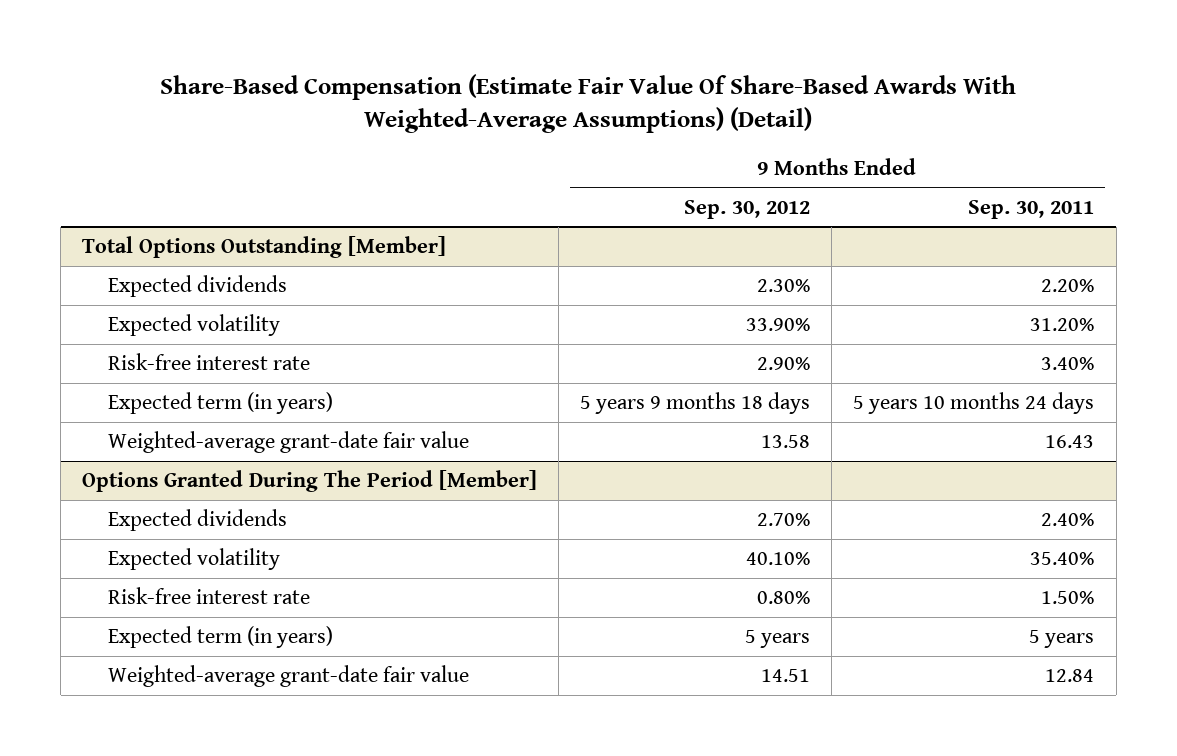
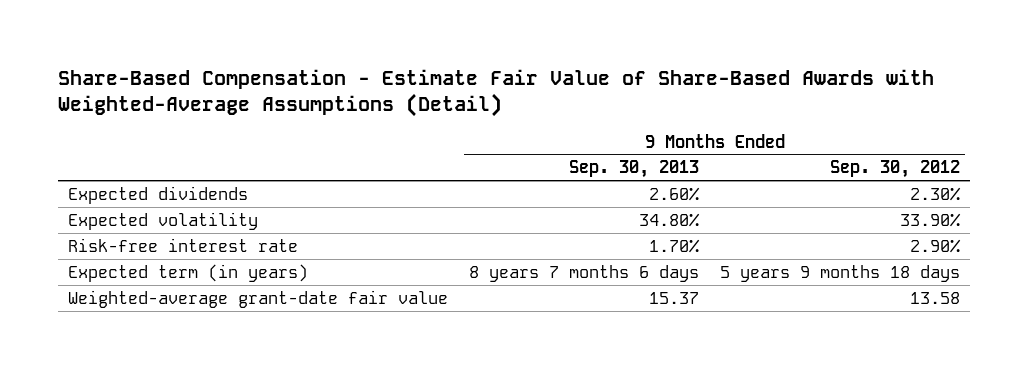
[160,74,1017,134] Share-Based Compensation (Estimate Fair Value Of Share-Based Awards With Weighted-Average Assumptions) (Detail) -> [57,68,934,118] Share-Based Compensation - Estimate Fair Value of Share-Based Awards with Weighted-Average Assumptions (Detail)
[968,199,1095,219] Sep. 30, 2011 -> none
none -> [569,160,700,179] Sep. 30, 2013
[82,236,447,259] Total Options Outstanding [Member] -> none
[82,470,538,493] Options Granted During The Period [Member] -> none
[107,509,287,532] Expected dividends -> none
[107,548,280,571] Expected volatility -> none
[107,587,310,605] Risk-free interest rate -> none
[107,626,333,649] Expected term (in years) -> none
[107,665,469,688] Weighted-average grant-date fair value -> none

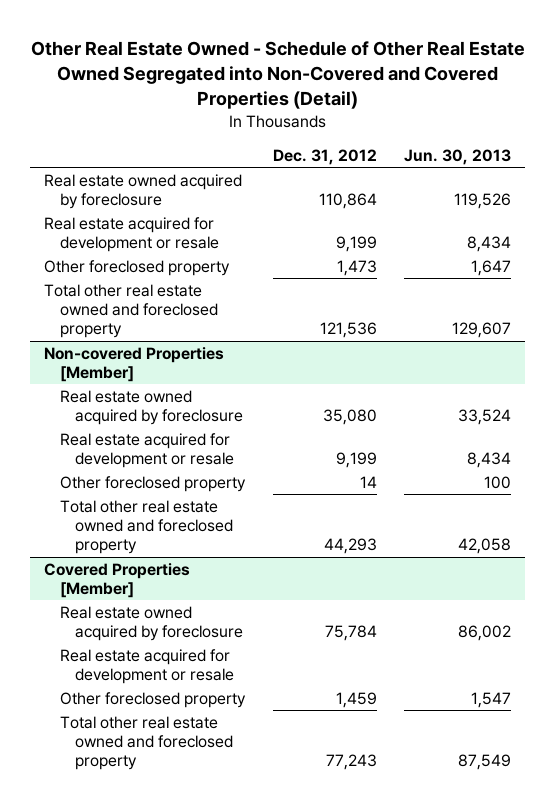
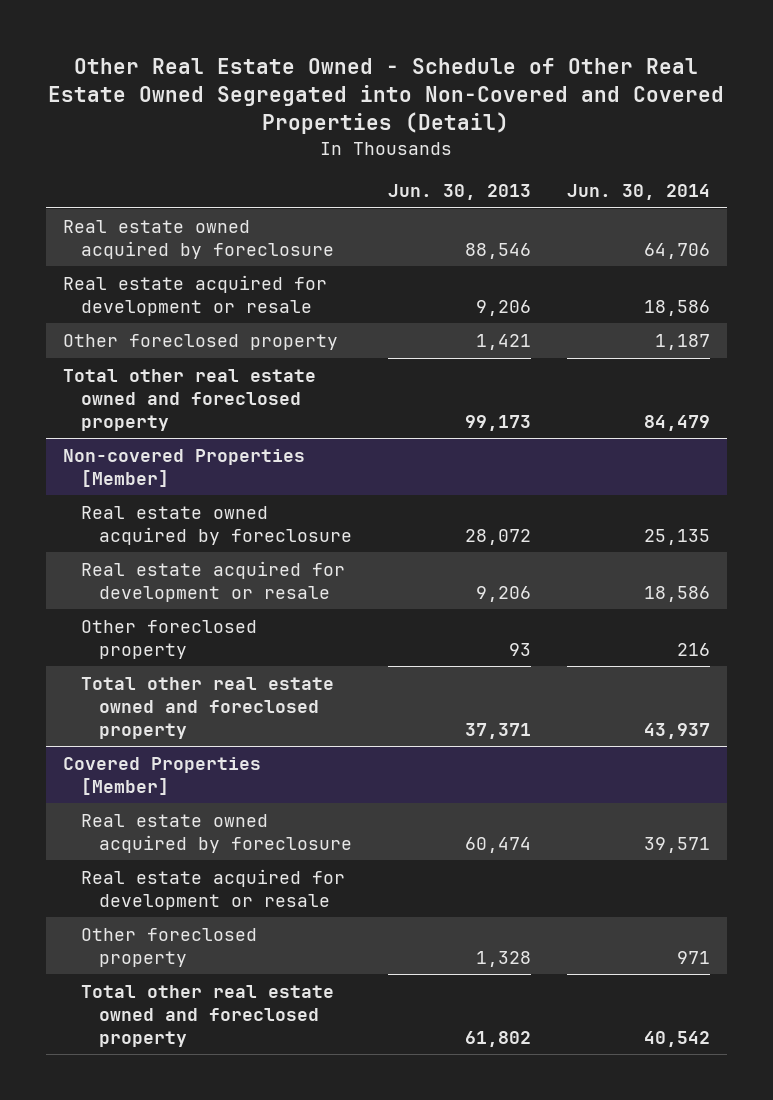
[272,148,377,165] Dec. 31, 2012 -> none
none -> [566,184,710,201] Jun. 30, 2014
[454,192,512,209] 119,526 -> [465,242,532,259] 88,546
[467,235,512,252] 8,434 -> [476,299,532,316] 9,206
[471,259,512,276] 1,647 -> [476,333,532,350] 1,421
[452,322,512,339] 129,607 -> [465,414,532,431] 99,173
[458,408,512,425] 33,524 -> [465,528,532,545] 28,072
[467,451,512,468] 8,434 -> [476,585,532,602] 9,206
[484,475,512,489] 100 -> [509,642,532,656] 93
[458,538,512,555] 42,058 -> [465,722,532,739] 37,371
[458,624,512,641] 86,002 -> [465,836,532,853] 60,474
[471,691,512,708] 1,547 -> [476,950,532,967] 1,328
[458,754,512,771] 87,549 -> [465,1030,532,1047] 61,802

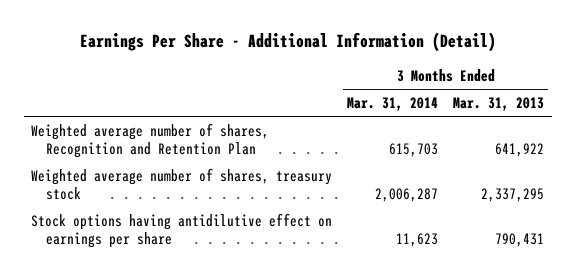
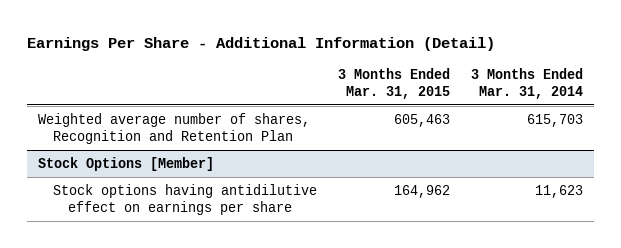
[453,97,545,112] Mar. 31, 2013 -> none
none -> [337,67,450,100] 3 Months Ended Mar. 31, 2015
[31,167,333,200] Weighted average number of shares, treasury stock -> none
none -> [37,156,214,171] Stock Options [Member]

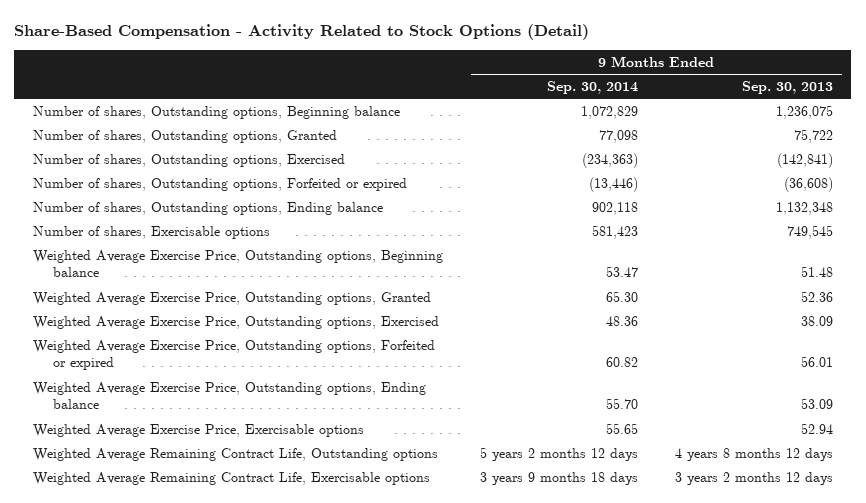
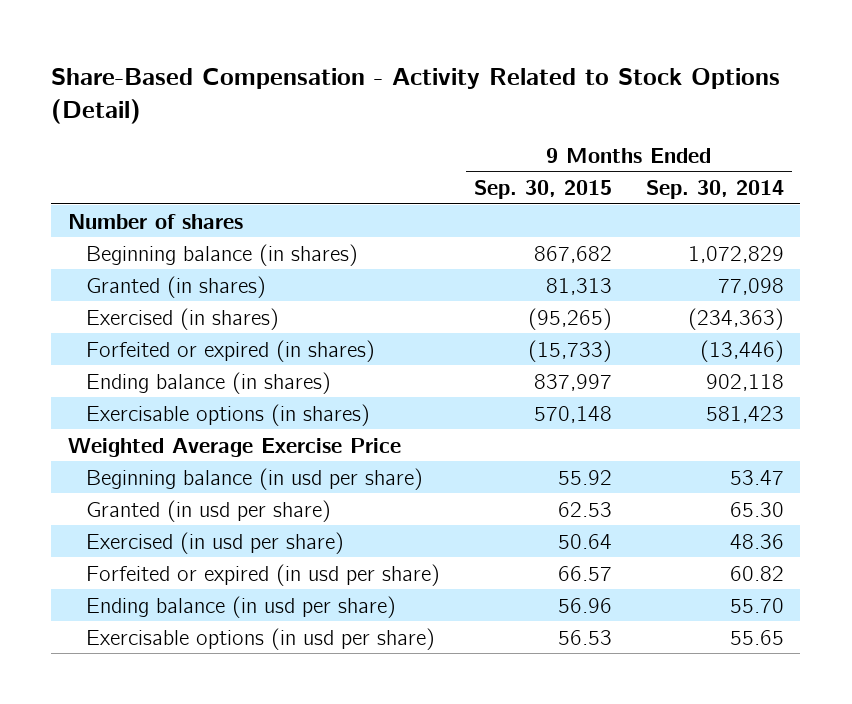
[741,80,833,94] Sep. 30, 2013 -> none
none -> [473,180,612,200] Sep. 30, 2015
[32,447,438,461] Weighted Average Remaining Contract Life, Outstanding options -> none
[32,471,430,485] Weighted Average Remaining Contract Life, Exercisable options -> none
none -> [67,213,243,229] Number of shares
[32,105,400,119] Number of shares, Outstanding options, Beginning balance -> [86,243,359,266] Beginning balance (in shares)
[32,129,337,143] Number of shares, Outstanding options, Granted -> [86,275,267,298] Granted (in shares)
[32,153,345,167] Number of shares, Outstanding options, Exercised -> [86,307,280,330] Exercised (in shares)
[32,177,407,191] Number of shares, Outstanding options, Forfeited or expired -> [86,339,376,362] Forfeited or expired (in shares)
[32,201,383,215] Number of shares, Outstanding options, Ending balance -> [86,371,332,394] Ending balance (in shares)
[32,225,270,239] Number of shares, Exercisable options -> [86,403,371,426] Exercisable options (in shares)
none -> [67,437,401,457] Weighted Average Exercise Price
[32,249,443,278] Weighted Average Exercise Price, Outstanding options, Beginning balance -> [86,467,424,490] Beginning balance (in usd per share)
[32,291,431,305] Weighted Average Exercise Price, Outstanding options, Granted -> [86,499,332,522] Granted (in usd per share)
[32,315,439,329] Weighted Average Exercise Price, Outstanding options, Exercised -> [86,531,345,554] Exercised (in usd per share)
[32,339,435,371] Weighted Average Exercise Price, Outstanding options, Forfeited or expired -> [86,563,441,586] Forfeited or expired (in usd per share)
[32,381,426,410] Weighted Average Exercise Price, Outstanding options, Ending balance -> [86,595,397,618] Ending balance (in usd per share)
[32,423,364,437] Weighted Average Exercise Price, Exercisable options -> [86,627,436,650] Exercisable options (in usd per share)

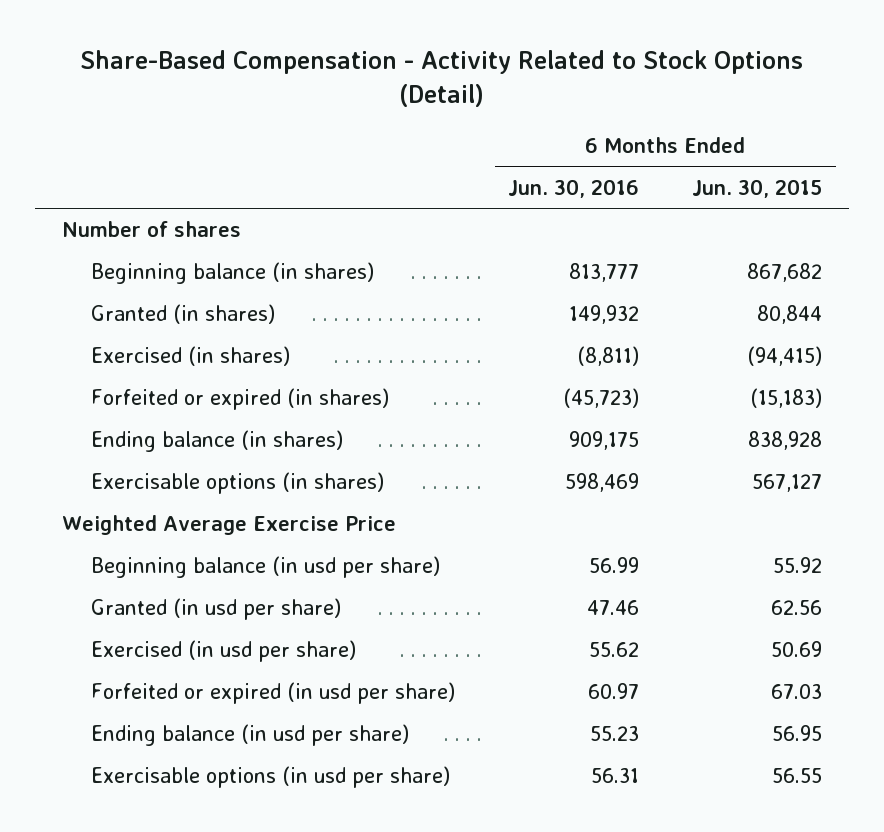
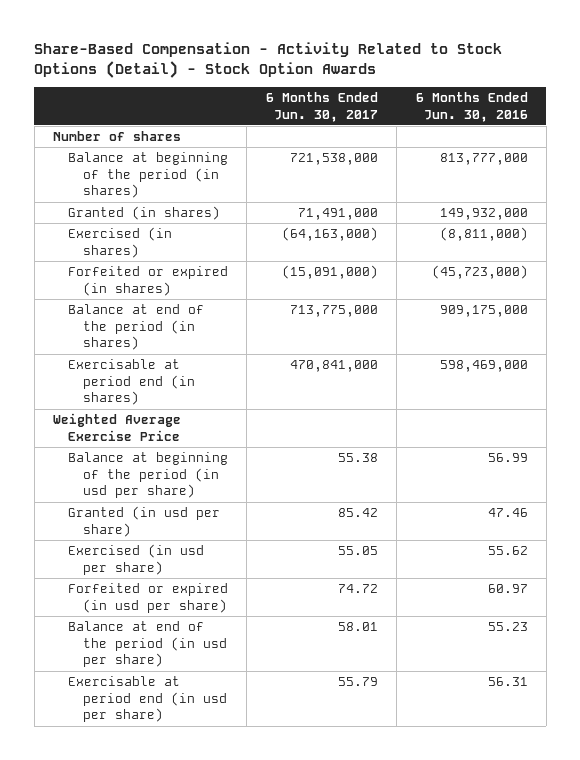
[80,49,804,107] Share-Based Compensation - Activity Related to Stock Options (Detail) -> [34,41,503,78] Share-Based Compensation - Activity Related to Stock Options (Detail) - Stock Option Awards
[692,178,823,198] Jun. 30, 2015 -> none
none -> [265,91,378,122] 6 Months Ended Jun. 30, 2017
[91,262,375,285] Beginning balance (in shares) -> [68,152,229,199] Balance at beginning of the period (in shares)
[569,263,640,283] 813,777 -> [439,153,528,166] 813,777,000
[569,305,640,325] 149,932 -> [439,208,528,221] 149,932,000
[577,346,640,367] (8,811) -> [439,227,528,242] (8,811,000)
[563,388,640,409] (45,723) -> [431,265,528,280] (45,723,000)
[91,430,344,453] Ending balance (in shares) -> [68,304,205,351] Balance at end of the period (in shares)
[569,431,640,451] 909,175 -> [439,305,528,318] 909,175,000
[91,472,385,495] Exercisable options (in shares) -> [68,359,196,406] Exercisable at period end (in shares)
[565,473,640,493] 598,469 -> [439,360,528,373] 598,469,000
[91,556,441,579] Beginning balance (in usd per share) -> [68,452,229,499] Balance at beginning of the period (in usd per share)
[91,724,410,747] Ending balance (in usd per share) -> [68,621,228,668] Balance at end of the period (in usd per share)
[91,766,451,789] Exercisable options (in usd per share) -> [68,676,228,723] Exercisable at period end (in usd per share)

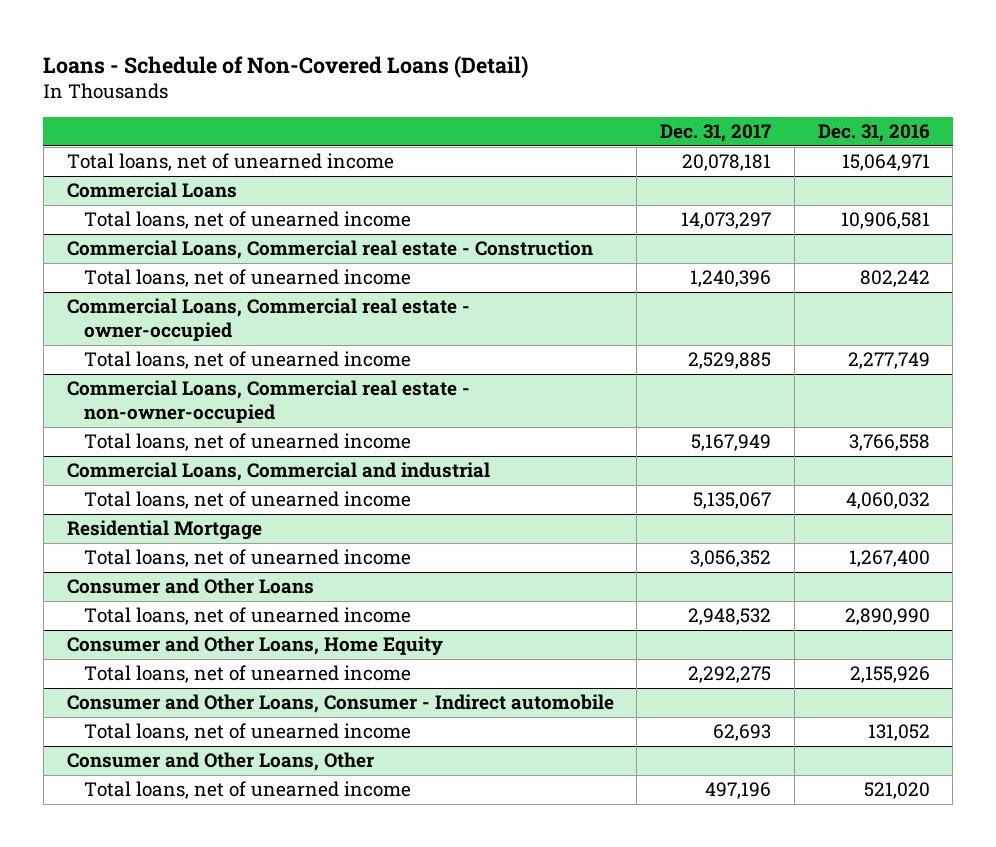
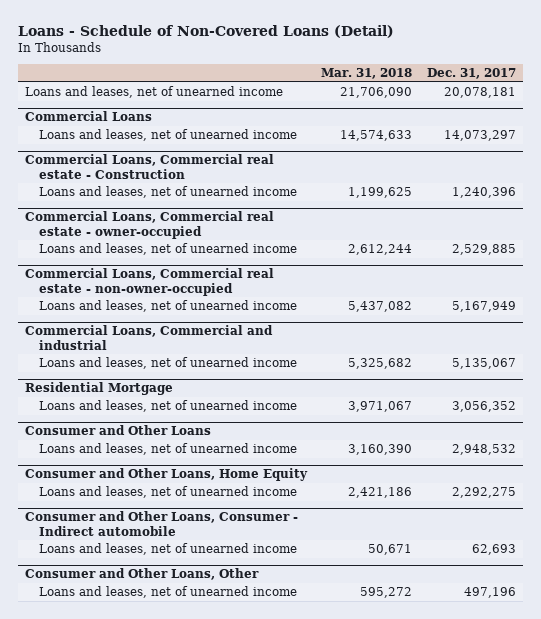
[817,124,930,143] Dec. 31, 2016 -> none
none -> [321,68,413,80] Mar. 31, 2018
[66,153,394,172] Total loans, net of unearned income -> [24,86,283,99] Loans and leases, net of unearned income
[84,211,412,230] Total loans, net of unearned income -> [38,129,297,142] Loans and leases, net of unearned income
[84,269,412,288] Total loans, net of unearned income -> [38,186,297,199] Loans and leases, net of unearned income
[84,351,412,370] Total loans, net of unearned income -> [38,243,297,256] Loans and leases, net of unearned income
[84,433,412,452] Total loans, net of unearned income -> [38,300,297,313] Loans and leases, net of unearned income
[84,491,412,510] Total loans, net of unearned income -> [38,357,297,370] Loans and leases, net of unearned income
[84,549,412,568] Total loans, net of unearned income -> [38,400,297,413] Loans and leases, net of unearned income
[84,607,412,626] Total loans, net of unearned income -> [38,443,297,456] Loans and leases, net of unearned income
[84,665,412,684] Total loans, net of unearned income -> [38,486,297,499] Loans and leases, net of unearned income
[84,723,412,742] Total loans, net of unearned income -> [38,543,297,556] Loans and leases, net of unearned income
[84,781,412,800] Total loans, net of unearned income -> [38,586,297,599] Loans and leases, net of unearned income

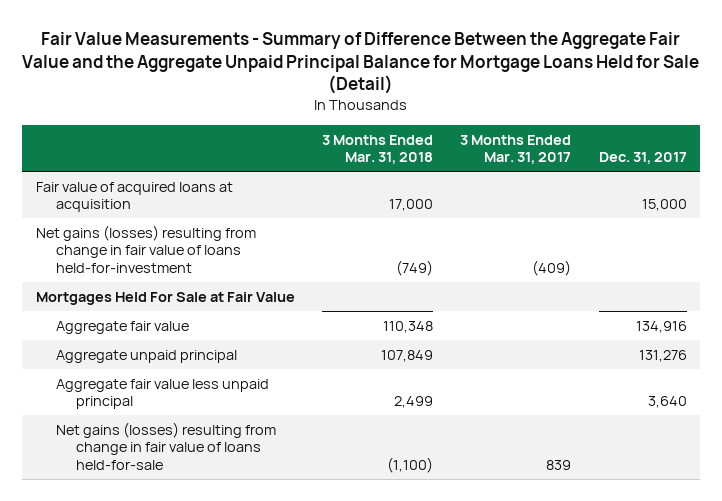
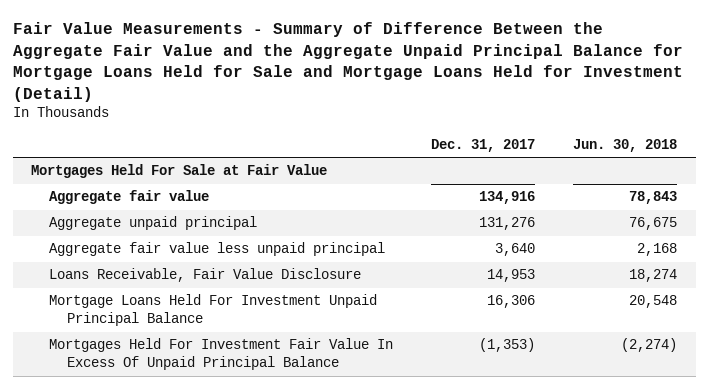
[22,31,700,95] Fair Value Measurements - Summary of Difference Between the Aggregate Fair Value and the Aggregate Unpaid Principal Balance for Mortgage Loans Held for Sale (Detail) -> [12,22,683,102] Fair Value Measurements - Summary of Difference Between the Aggregate Fair Value and the Aggregate Unpaid Principal Balance for Mortgage Loans Held for Sale and Mortgage Loans Held for Investment (Detail)
[321,134,433,165] 3 Months Ended Mar. 31, 2018 -> none
[460,134,572,165] 3 Months Ended Mar. 31, 2017 -> none
none -> [572,138,677,152] Jun. 30, 2018
[35,181,233,213] Fair value of acquired loans at acquisition -> none
[35,224,256,273] Net gains (losses) resulting from change in fair value of loans held-for-investment -> none
[55,421,276,470] Net gains (losses) resulting from change in fair value of loans held-for-sale -> none
none -> [49,268,362,283] Loans Receivable, Fair Value Disclosure
none -> [49,294,378,327] Mortgage Loans Held For Investment Unpaid Principal Balance
none -> [49,338,394,371] Mortgages Held For Investment Fair Value In Excess Of Unpaid Principal Balance

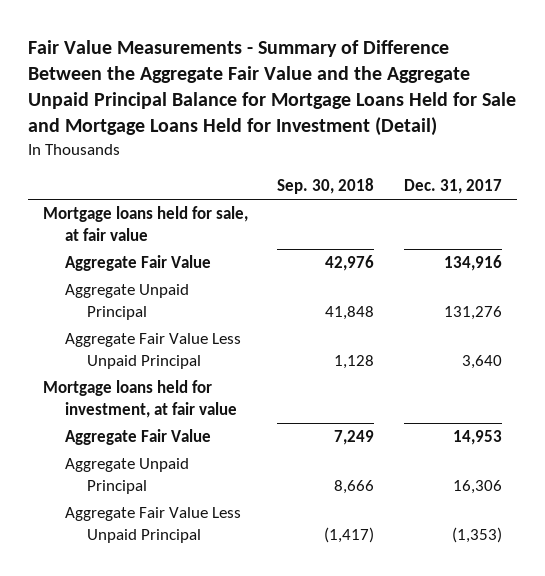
[572,138,677,152] Jun. 30, 2018 -> none
none -> [277,178,375,195] Sep. 30, 2018
[31,164,328,179] Mortgages Held For Sale at Fair Value -> [42,206,248,241] Mortgage loans held for sale, at fair value
[49,190,210,205] Aggregate fair value -> [65,255,212,272] Aggregate Fair Value
[49,216,258,231] Aggregate unpaid principal -> [65,284,190,320] Aggregate Unpaid Principal
[49,242,386,257] Aggregate fair value less unpaid principal -> [65,333,242,369] Aggregate Fair Value Less Unpaid Principal
none -> [42,380,238,418] Mortgage loans held for investment, at fair value
[49,268,362,283] Loans Receivable, Fair Value Disclosure -> [65,429,212,446] Aggregate Fair Value
[49,294,378,327] Mortgage Loans Held For Investment Unpaid Principal Balance -> [65,458,190,494] Aggregate Unpaid Principal
[49,338,394,371] Mortgages Held For Investment Fair Value In Excess Of Unpaid Principal Balance -> [65,507,242,543] Aggregate Fair Value Less Unpaid Principal

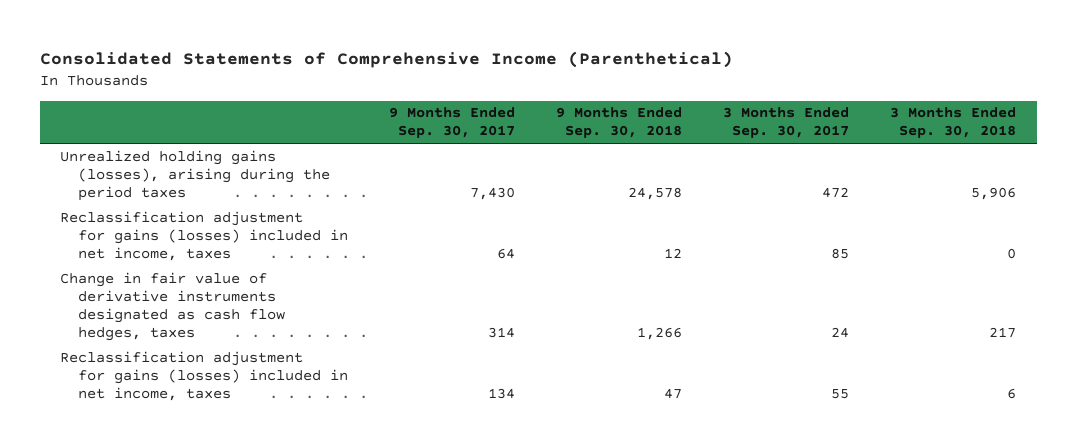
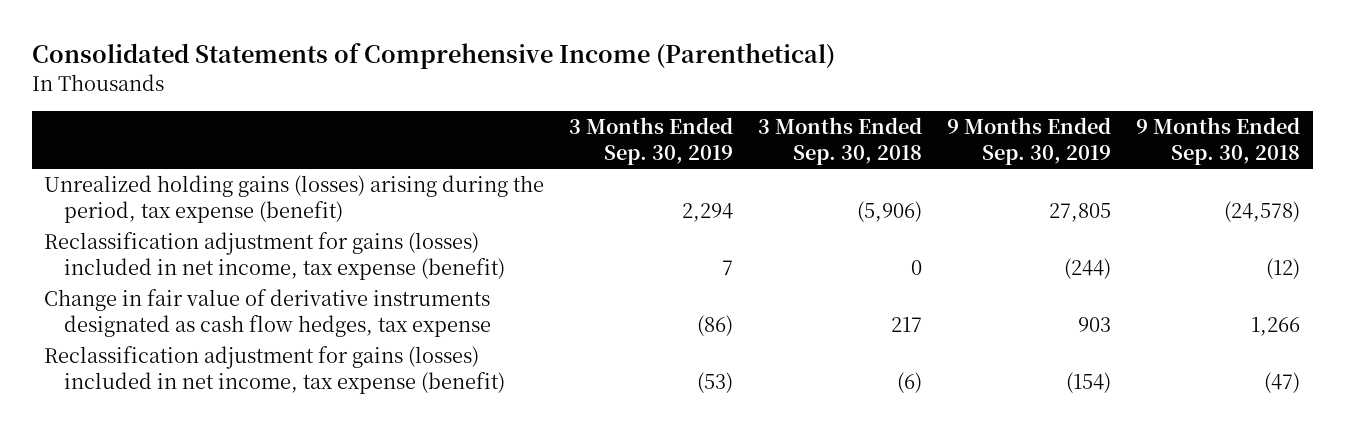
[389,107,516,139] 9 Months Ended Sep. 30, 2017 -> none
[723,107,850,139] 3 Months Ended Sep. 30, 2017 -> none
none -> [569,117,734,165] 3 Months Ended Sep. 30, 2019
none -> [947,117,1112,165] 9 Months Ended Sep. 30, 2019
[60,149,330,202] Unrealized holding gains (losses), arising during the period taxes -> [44,175,545,223] Unrealized holding gains (losses) arising during the period, tax expense (benefit)
[628,187,683,201] 24,578 -> [1224,200,1301,222] (24,578)
[971,187,1017,201] 5,906 -> [857,200,923,222] (5,906)
[60,210,348,262] Reclassification adjustment for gains (losses) included in net income, taxes -> [44,232,506,280] Reclassification adjustment for gains (losses) included in net income, tax expense (benefit)
[664,248,683,259] 12 -> [1266,257,1301,279] (12)
[60,271,285,342] Change in fair value of derivative instruments designated as cash flow hedges, taxes -> [44,289,492,337] Change in fair value of derivative instruments designated as cash flow hedges, tax expense
[60,350,348,402] Reclassification adjustment for gains (losses) included in net income, taxes -> [44,346,506,394] Reclassification adjustment for gains (losses) included in net income, tax expense (benefit)
[664,388,683,400] 47 -> [1264,371,1301,393] (47)
[1007,388,1017,400] 6 -> [897,371,923,393] (6)

